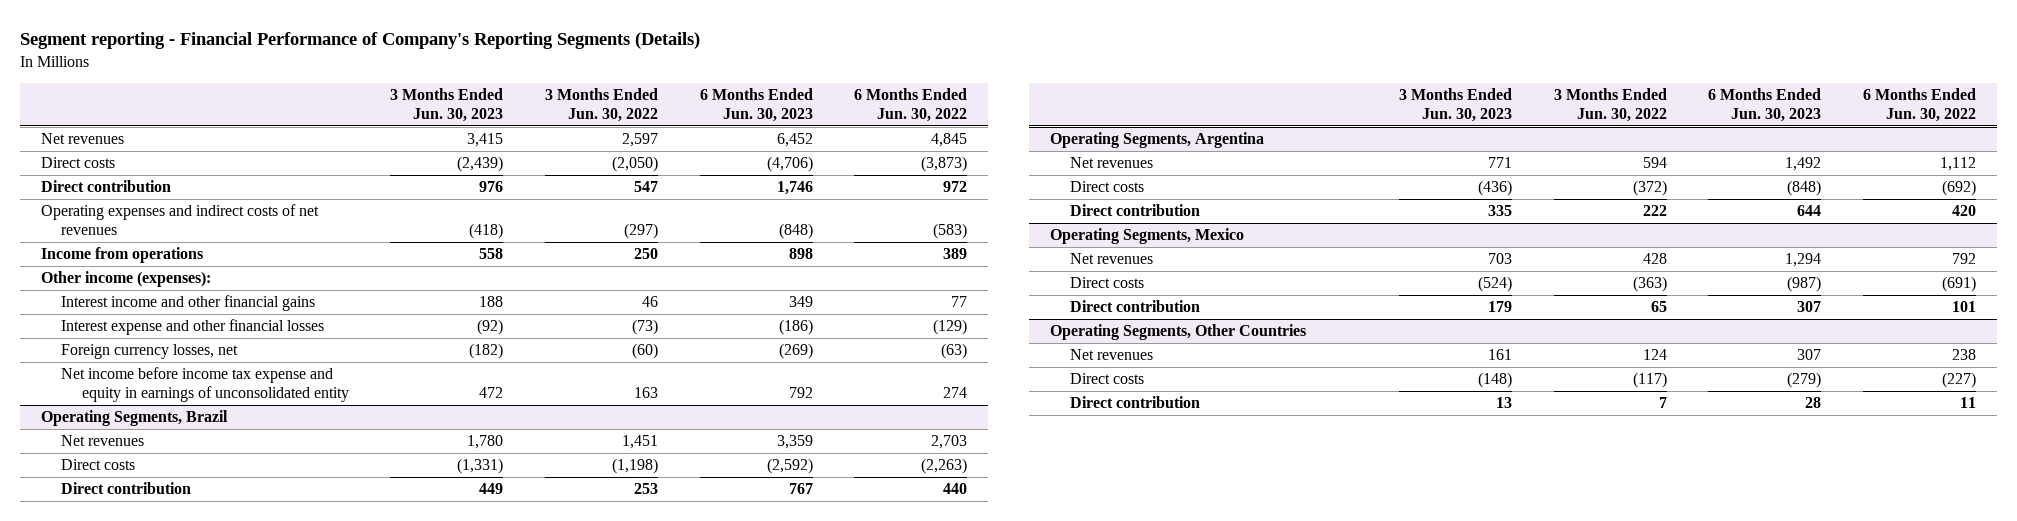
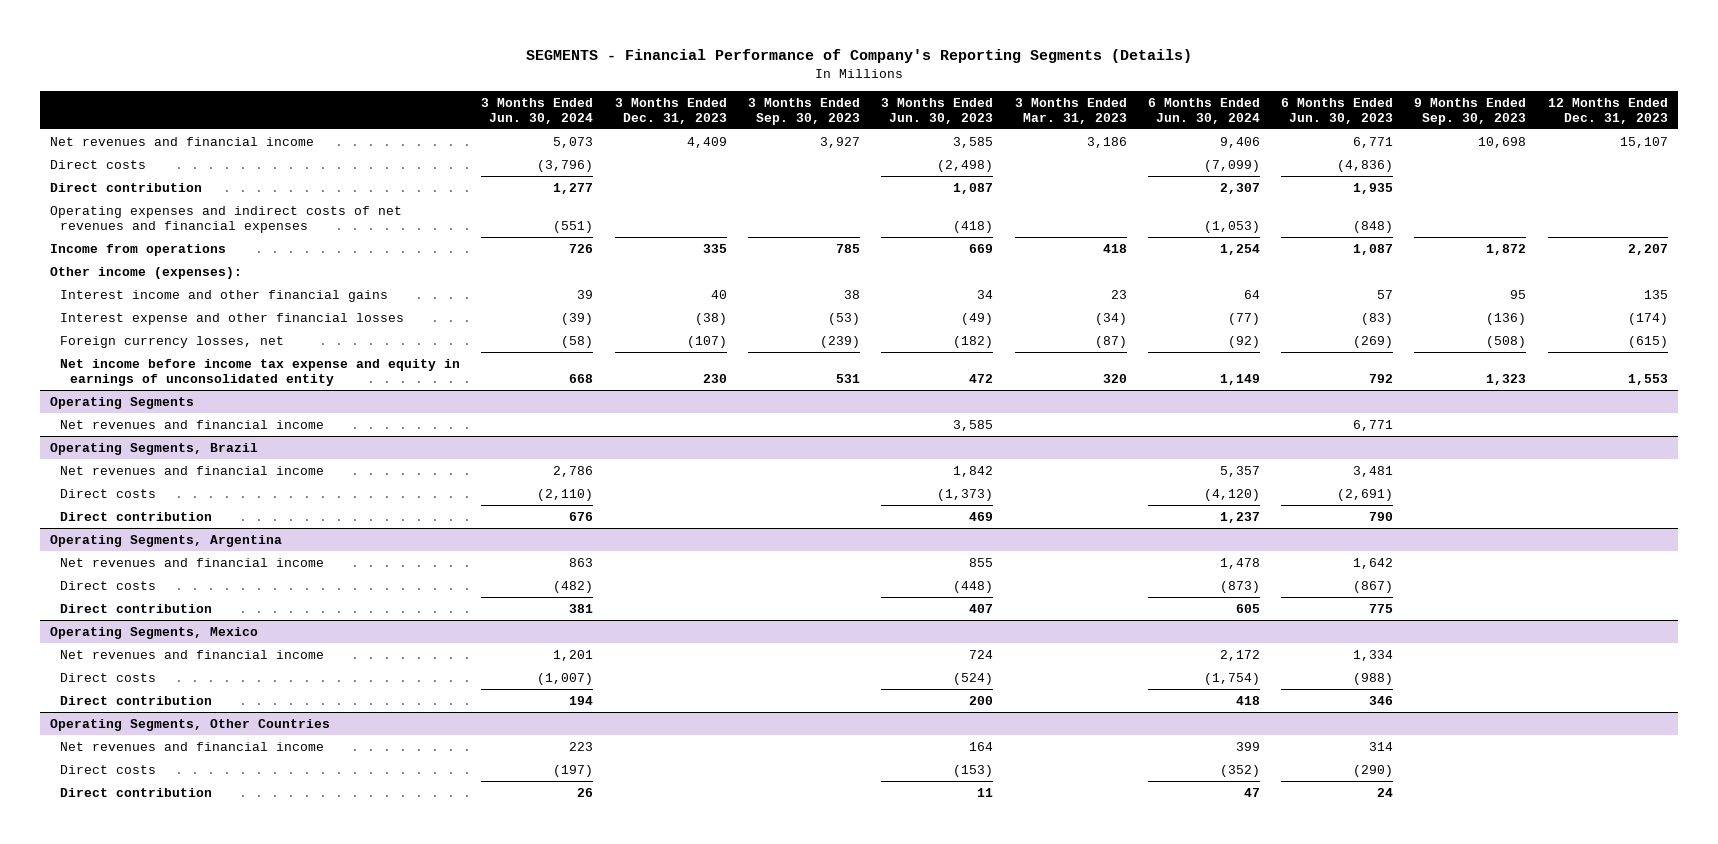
[20,32,701,50] Segment reporting - Financial Performance of Company's Reporting Segments (Details) -> [526,49,1193,64] SEGMENTS - Financial Performance of Company's Reporting Segments (Details)
[545,88,659,123] 3 Months Ended Jun. 30, 2022 -> none
[854,88,968,123] 6 Months Ended Jun. 30, 2022 -> none
none -> [481,97,594,124] 3 Months Ended Jun. 30, 2024
none -> [614,97,727,124] 3 Months Ended Dec. 31, 2023
none -> [748,97,861,125] 3 Months Ended Sep. 30, 2023
none -> [1014,97,1127,124] 3 Months Ended Mar. 31, 2023
none -> [1147,97,1260,124] 6 Months Ended Jun. 30, 2024
none -> [1414,97,1527,125] 9 Months Ended Sep. 30, 2023
none -> [1547,97,1668,124] 12 Months Ended Dec. 31, 2023
[40,133,124,145] Net revenues -> none
none -> [50,136,315,146] Net revenues and financial income
[457,156,504,173] (2,439) -> [937,159,994,172] (2,498)
[766,156,813,173] (4,706) -> [1337,159,1394,172] (4,836)
[479,181,504,193] 976 -> [953,182,994,194] 1,087
[776,181,813,196] 1,746 -> [1353,182,1394,194] 1,935
[40,204,319,236] Operating expenses and indirect costs of net revenues -> [50,205,403,233] Operating expenses and indirect costs of net revenues and financial expenses
[479,248,504,260] 558 -> [969,243,994,253] 669
[788,248,813,260] 898 -> [1353,243,1394,255] 1,087
[479,296,504,308] 188 -> [977,289,994,299] 34
[788,296,813,308] 349 -> [1377,289,1394,299] 57
[477,319,504,336] (92) -> [961,312,994,325] (49)
[778,319,813,336] (186) -> [1361,312,1394,325] (83)
none -> [50,396,195,409] Operating Segments
none -> [60,419,325,429] Net revenues and financial income
[61,435,145,447] Net revenues -> none
none -> [60,465,325,475] Net revenues and financial income
[457,458,504,475] (1,331) -> [937,488,994,501] (1,373)
[766,458,813,475] (2,592) -> [1337,488,1394,501] (2,691)
[479,483,504,495] 449 -> [969,511,994,521] 469
[788,483,813,495] 767 -> [1369,511,1394,521] 790
[1069,157,1153,169] Net revenues -> none
none -> [60,557,325,567] Net revenues and financial income
[1477,180,1512,197] (436) -> [953,580,994,593] (448)
[1787,180,1822,197] (848) -> [1353,580,1394,593] (867)
[1487,205,1512,217] 335 -> [969,603,994,613] 407
[1797,205,1822,217] 644 -> [1369,603,1394,613] 775
[1069,253,1153,265] Net revenues -> none
none -> [60,649,325,659] Net revenues and financial income
[1787,276,1822,293] (987) -> [1353,672,1394,685] (988)
[1487,301,1512,313] 179 -> [969,695,994,705] 200
[1797,301,1822,313] 307 -> [1369,695,1394,705] 346
[1069,349,1153,361] Net revenues -> none
none -> [60,741,325,751] Net revenues and financial income
[1477,372,1512,389] (148) -> [953,764,994,777] (153)
[1787,372,1822,389] (279) -> [1353,764,1394,777] (290)
[1495,397,1512,409] 13 -> [977,787,994,797] 11
[1805,397,1822,409] 28 -> [1377,787,1394,797] 24

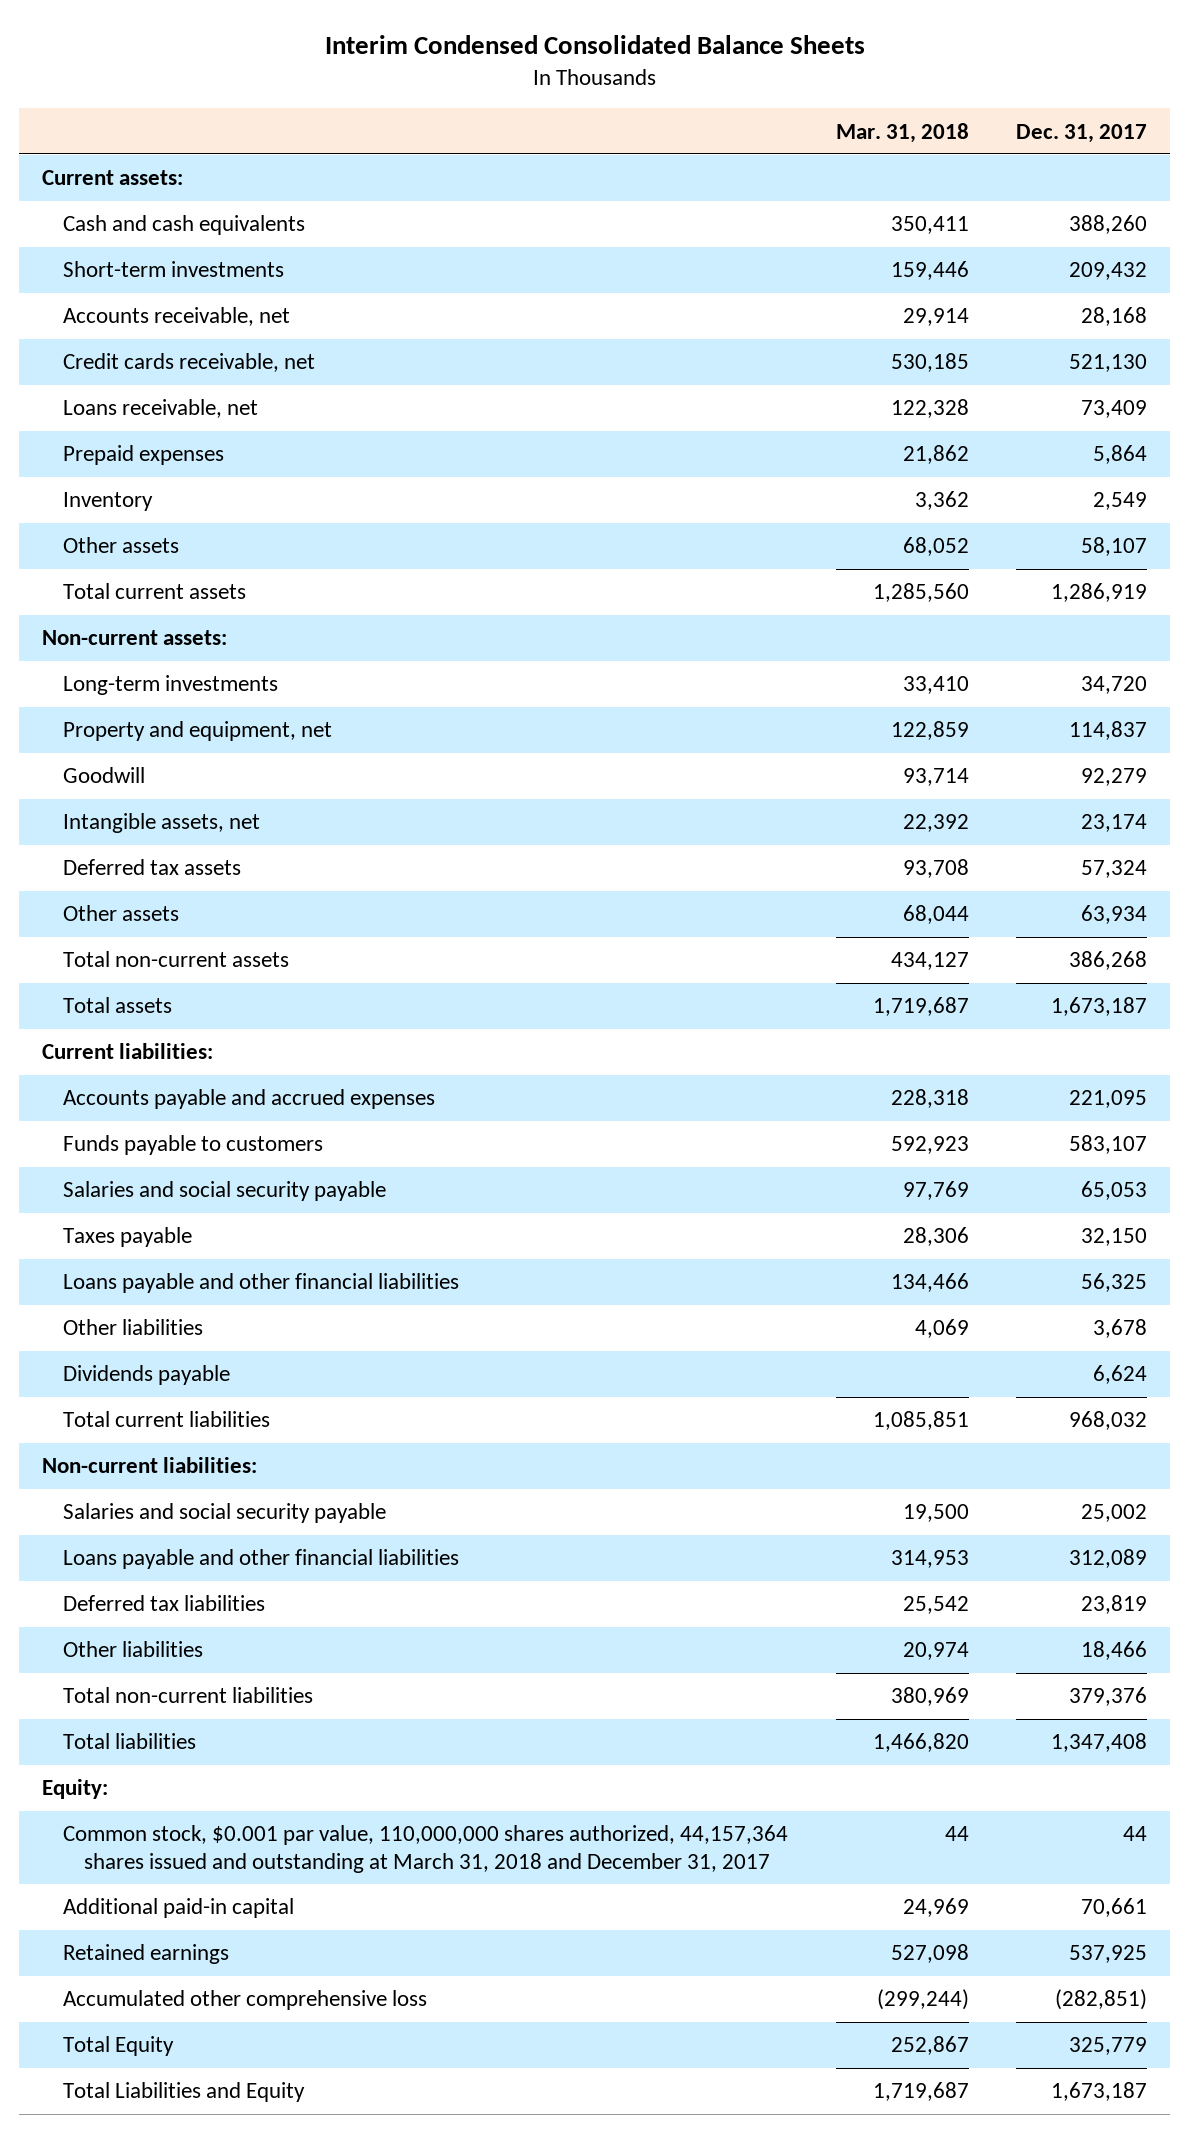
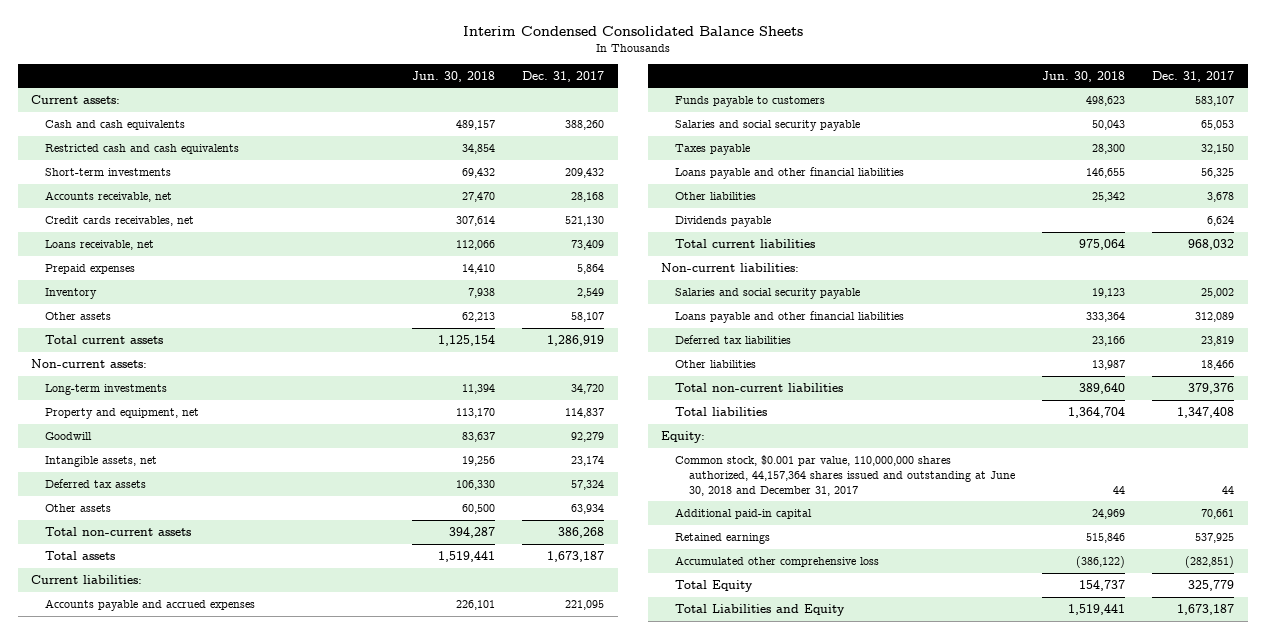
[835,122,969,143] Mar. 31, 2018 -> none
none -> [411,70,495,82] Jun. 30, 2018
none -> [44,143,239,154] Restricted cash and cash equivalents
[63,353,316,373] Credit cards receivable, net -> [44,215,194,226] Credit cards receivables, net
[63,1825,789,1873] Common stock, $0.001 par value, 110,000,000 shares authorized, 44,157,364 shares issued and outstanding at March 31, 2018 and December 31, 2017 -> [674,454,1015,496] Common stock, $0.001 par value, 110,000,000 shares authorized, 44,157,364 shares issued and outstanding at June 30, 2018 and December 31, 2017

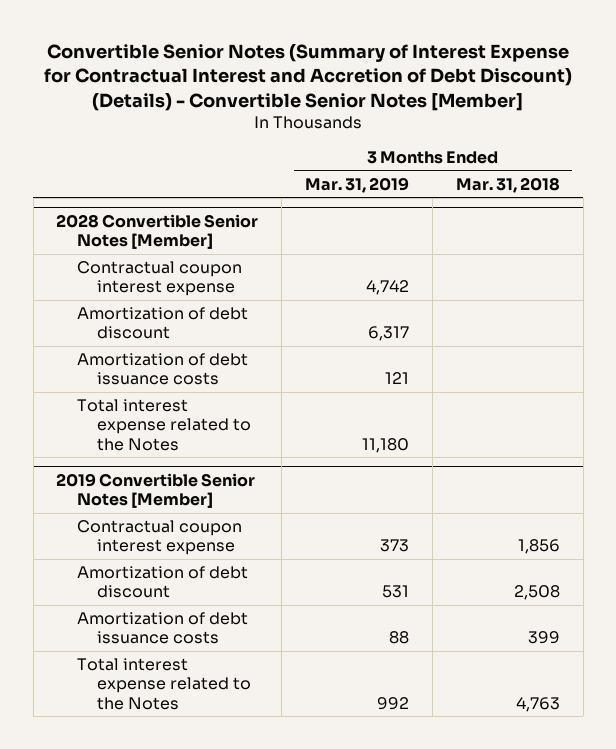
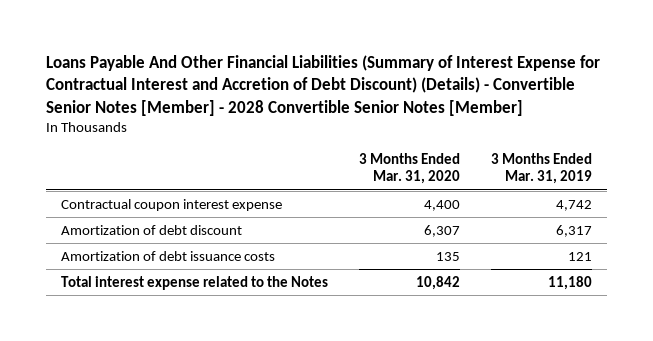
[44,43,573,111] Convertible Senior Notes (Summary of Interest Expense for Contractual Interest and Accretion of Debt Discount) (Details) - Convertible Senior Notes [Member] -> [45,55,600,116] Loans Payable And Other Financial Liabilities (Summary of Interest Expense for Contractual Interest and Accretion of Debt Discount) (Details) - Convertible Senior Notes [Member] - 2028 Convertible Senior Notes [Member]
[455,176,560,193] Mar. 31, 2018 -> none
none -> [358,153,460,185] 3 Months Ended Mar. 31, 2020
[56,213,259,250] 2028 Convertible Senior Notes [Member] -> none
[56,472,256,509] 2019 Convertible Senior Notes [Member] -> none
[76,520,242,556] Contractual coupon interest expense -> none
[76,566,248,599] Amortization of debt discount -> none
[76,612,248,645] Amortization of debt issuance costs -> none
[76,658,251,710] Total interest expense related to the Notes -> none

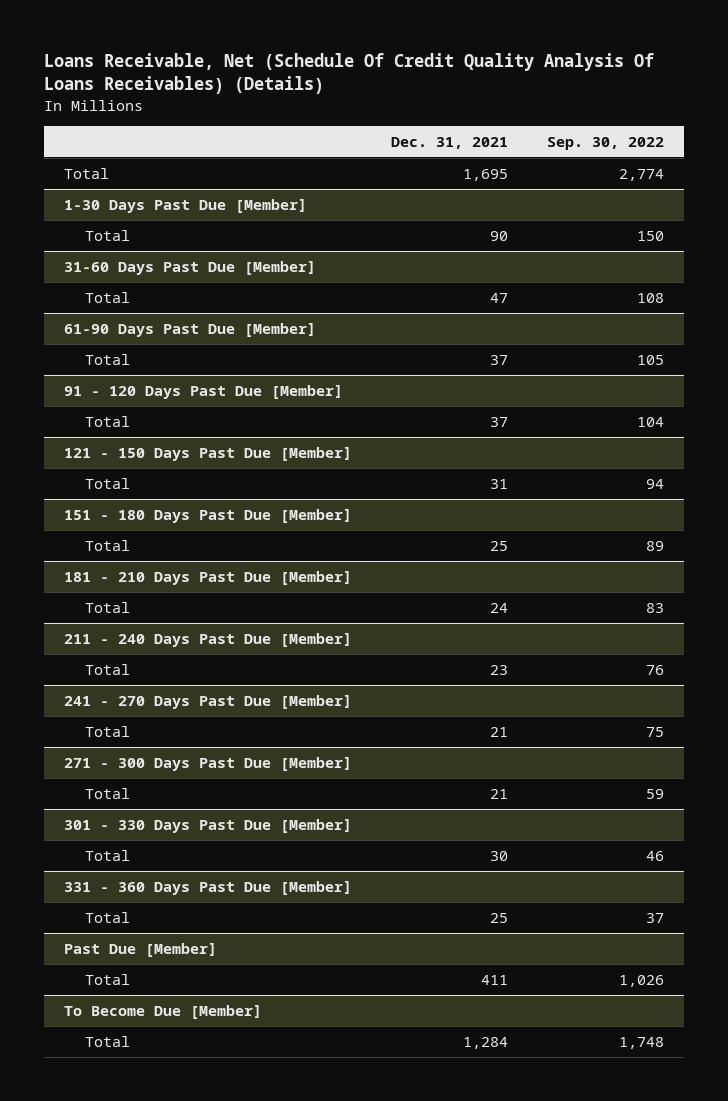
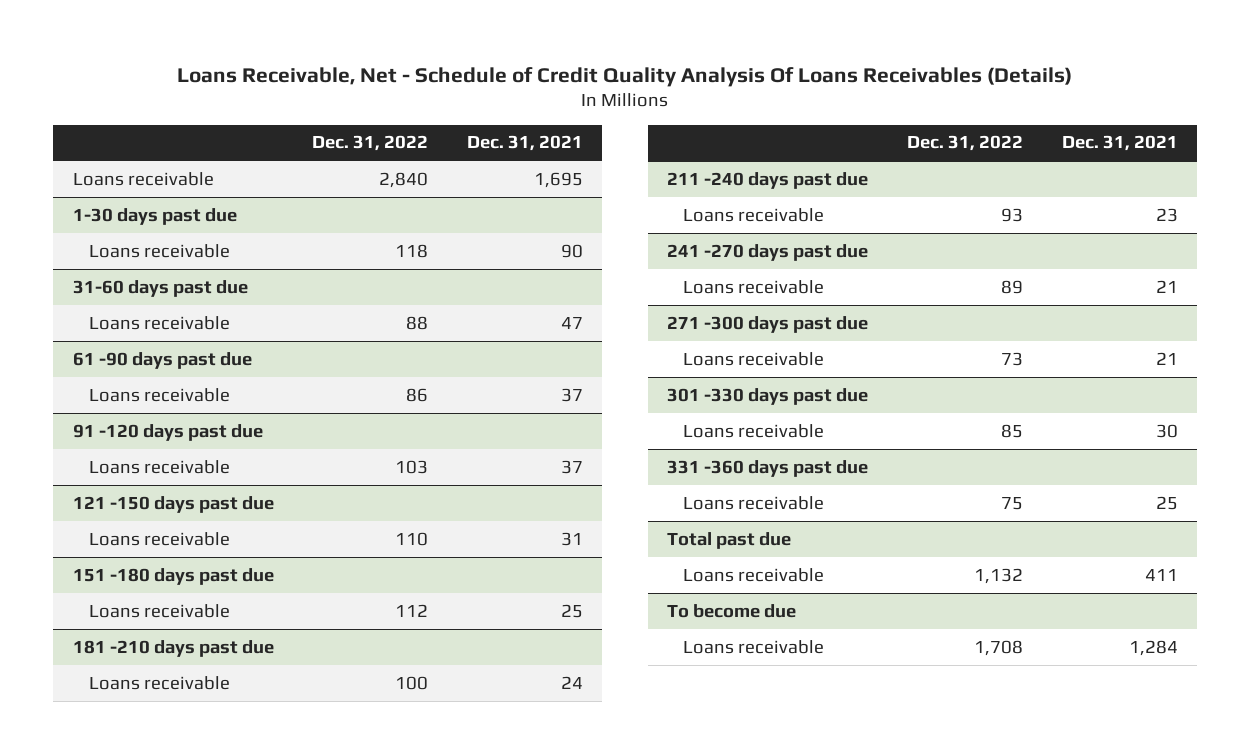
[43,53,654,95] Loans Receivable, Net (Schedule Of Credit Quality Analysis Of Loans Receivables) (Details) -> [177,66,1073,87] Loans Receivable, Net - Schedule of Credit Quality Analysis Of Loans Receivables (Details)
[547,136,665,150] Sep. 30, 2022 -> none
none -> [312,135,429,152] Dec. 31, 2022
[63,167,109,179] Total -> [72,171,214,186] Loans receivable
[63,198,307,213] 1-30 Days Past Due [Member] -> [72,207,237,225] 1-30 days past due
[84,229,130,241] Total -> [88,243,230,258] Loans receivable
[63,260,316,275] 31-60 Days Past Due [Member] -> [72,279,248,297] 31-60 days past due
[84,291,130,303] Total -> [88,315,230,330] Loans receivable
[63,322,316,337] 61-90 Days Past Due [Member] -> [72,351,252,369] 61 -90 days past due
[84,353,130,365] Total -> [88,387,230,402] Loans receivable
[63,384,343,399] 91 - 120 Days Past Due [Member] -> [72,423,263,441] 91 -120 days past due
[84,415,130,427] Total -> [88,459,230,474] Loans receivable
[63,446,352,461] 121 - 150 Days Past Due [Member] -> [72,495,274,513] 121 -150 days past due
[84,477,130,489] Total -> [88,531,230,546] Loans receivable
[63,508,352,523] 151 - 180 Days Past Due [Member] -> [72,567,274,585] 151 -180 days past due
[84,539,130,551] Total -> [88,603,230,618] Loans receivable
[63,570,352,585] 181 - 210 Days Past Due [Member] -> [72,639,274,657] 181 -210 days past due
[84,601,130,613] Total -> [88,675,230,690] Loans receivable
[63,632,352,647] 211 - 240 Days Past Due [Member] -> [667,171,869,189] 211 -240 days past due
[84,663,130,675] Total -> [683,207,825,222] Loans receivable
[63,694,352,709] 241 - 270 Days Past Due [Member] -> [667,243,869,261] 241 -270 days past due
[84,725,130,737] Total -> [683,279,825,294] Loans receivable
[63,756,352,771] 271 - 300 Days Past Due [Member] -> [667,315,869,333] 271 -300 days past due
[84,787,130,799] Total -> [683,351,825,366] Loans receivable
[63,818,352,833] 301 - 330 Days Past Due [Member] -> [667,387,869,405] 301 -330 days past due
[84,849,130,861] Total -> [683,423,825,438] Loans receivable
[63,880,352,895] 331 - 360 Days Past Due [Member] -> [667,459,869,477] 331 -360 days past due
[84,911,130,923] Total -> [683,495,825,510] Loans receivable
[63,942,217,957] Past Due [Member] -> [667,531,792,549] Total past due
[84,973,130,985] Total -> [683,567,825,582] Loans receivable
[63,1004,262,1019] To Become Due [Member] -> [667,603,797,618] To become due
[84,1035,130,1047] Total -> [683,639,825,654] Loans receivable

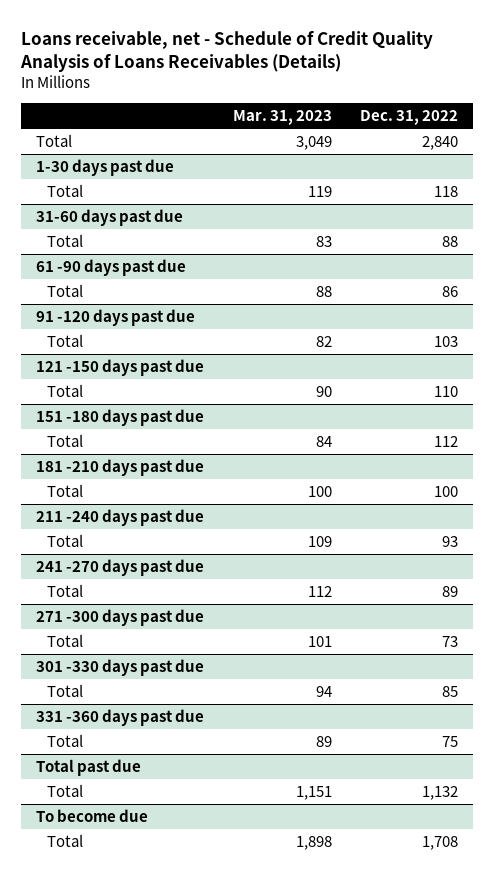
[177,66,1073,87] Loans Receivable, Net - Schedule of Credit Quality Analysis Of Loans Receivables (Details) -> [20,30,434,72] Loans receivable, net - Schedule of Credit Quality Analysis of Loans Receivables (Details)
[466,135,583,152] Dec. 31, 2021 -> none
none -> [232,109,332,125] Mar. 31, 2023
[72,171,214,186] Loans receivable -> [35,134,72,148] Total
[88,243,230,258] Loans receivable -> [47,184,84,198] Total
[88,315,230,330] Loans receivable -> [47,234,84,248] Total
[88,387,230,402] Loans receivable -> [47,284,84,298] Total
[88,459,230,474] Loans receivable -> [47,334,84,348] Total
[88,531,230,546] Loans receivable -> [47,384,84,398] Total
[88,603,230,618] Loans receivable -> [47,434,84,448] Total
[88,675,230,690] Loans receivable -> [47,484,84,498] Total
[683,207,825,222] Loans receivable -> [47,534,84,548] Total
[683,279,825,294] Loans receivable -> [47,584,84,598] Total
[683,351,825,366] Loans receivable -> [47,634,84,648] Total
[683,423,825,438] Loans receivable -> [47,684,84,698] Total
[683,495,825,510] Loans receivable -> [47,734,84,748] Total
[683,567,825,582] Loans receivable -> [47,784,84,798] Total
[683,639,825,654] Loans receivable -> [47,834,84,848] Total

